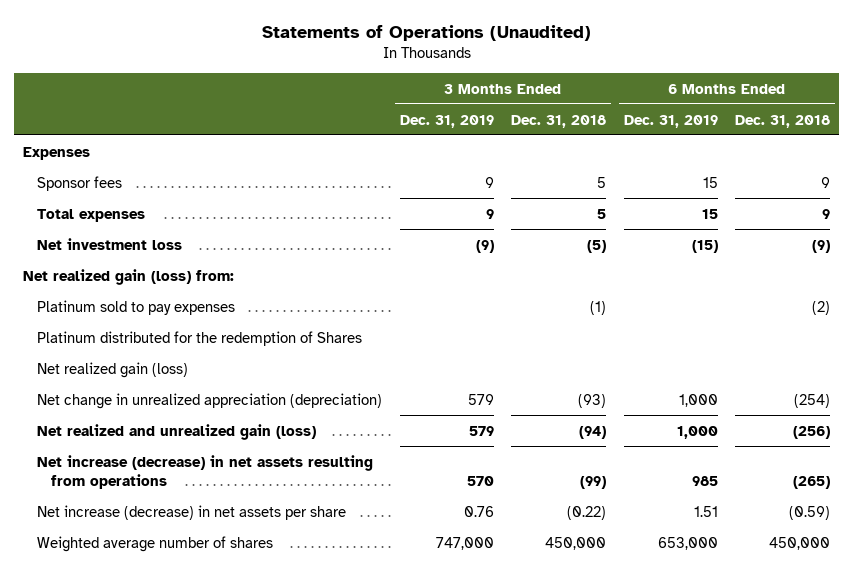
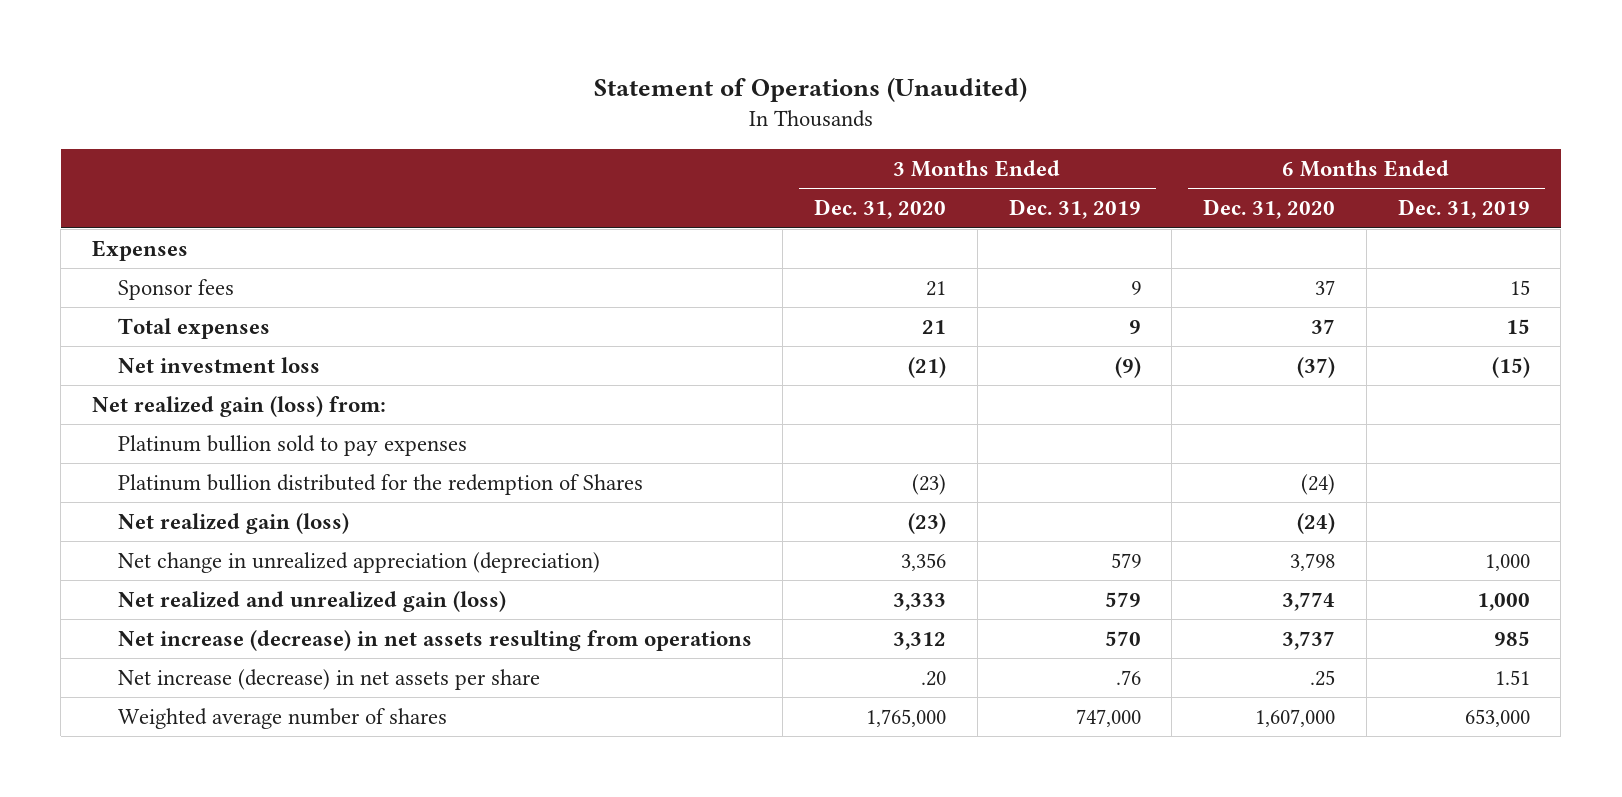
[261,24,591,41] Statements of Operations (Unaudited) -> [593,76,1027,102] Statement of Operations (Unaudited)
[511,114,607,128] Dec. 31, 2018 -> none
[735,114,831,128] Dec. 31, 2018 -> none
none -> [814,199,947,220] Dec. 31, 2020
none -> [1203,199,1336,220] Dec. 31, 2020
[37,299,236,315] Platinum sold to pay expenses -> [117,434,467,456] Platinum bullion sold to pay expenses
[37,330,363,346] Platinum distributed for the redemption of Shares -> [117,473,643,495] Platinum bullion distributed for the redemption of Shares
[463,505,494,517] 0.76 -> [1115,669,1141,685] .76

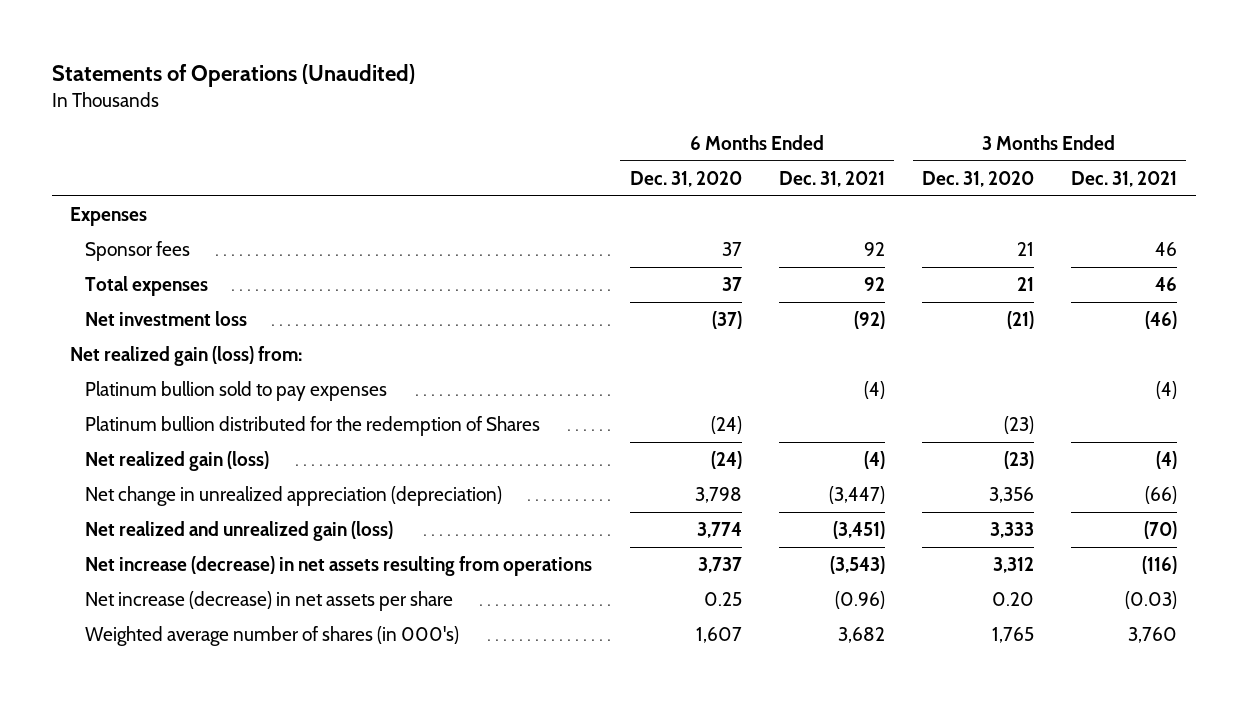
[593,76,1027,102] Statement of Operations (Unaudited) -> [51,64,415,88] Statements of Operations (Unaudited)
[1008,199,1141,220] Dec. 31, 2019 -> none
[1397,199,1530,220] Dec. 31, 2019 -> none
none -> [778,170,885,187] Dec. 31, 2021
none -> [1070,170,1177,187] Dec. 31, 2021
[921,670,947,686] .20 -> [991,591,1034,606] 0.20
[1310,669,1336,686] .25 -> [703,591,742,606] 0.25
[117,707,447,729] Weighted average number of shares -> [85,625,460,646] Weighted average number of shares (in 000's)
[866,708,947,727] 1,765,000 -> [991,626,1034,643] 1,765
[1255,708,1336,727] 1,607,000 -> [695,626,742,643] 1,607

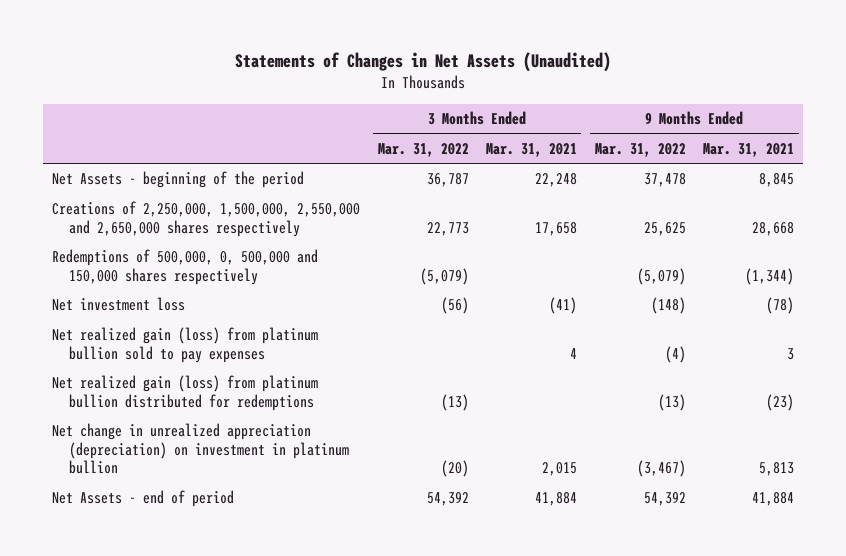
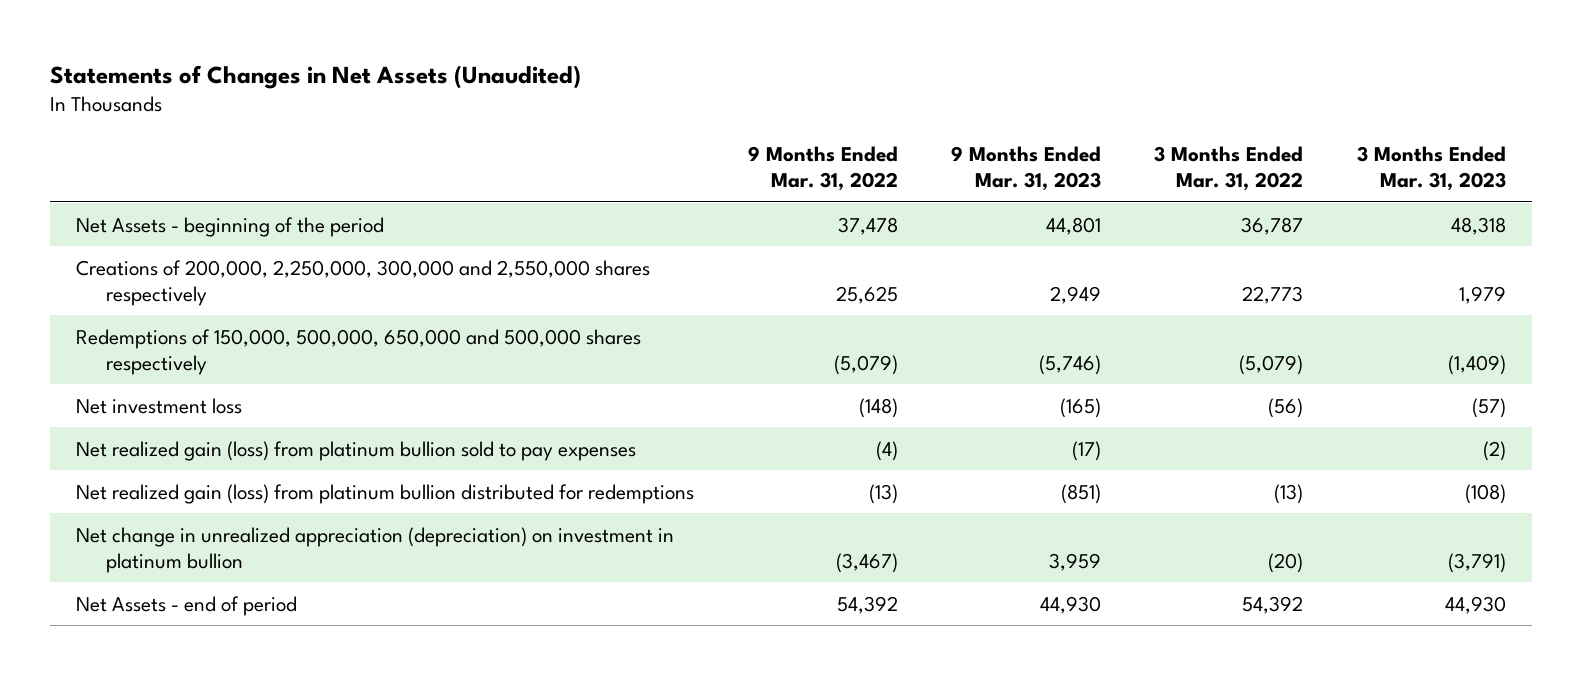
[486,142,578,157] Mar. 31, 2021 -> none
[703,142,795,157] Mar. 31, 2021 -> none
none -> [951,146,1102,192] 9 Months Ended Mar. 31, 2023
none -> [1356,146,1506,192] 3 Months Ended Mar. 31, 2023
[52,201,361,237] Creations of 2,250,000, 1,500,000, 2,550,000 and 2,650,000 shares respectively -> [76,259,651,306] Creations of 200,000, 2,250,000, 300,000 and 2,550,000 shares respectively
[52,249,319,285] Redemptions of 500,000, 0, 500,000 and 150,000 shares respectively -> [76,328,642,375] Redemptions of 150,000, 500,000, 650,000 and 500,000 shares respectively

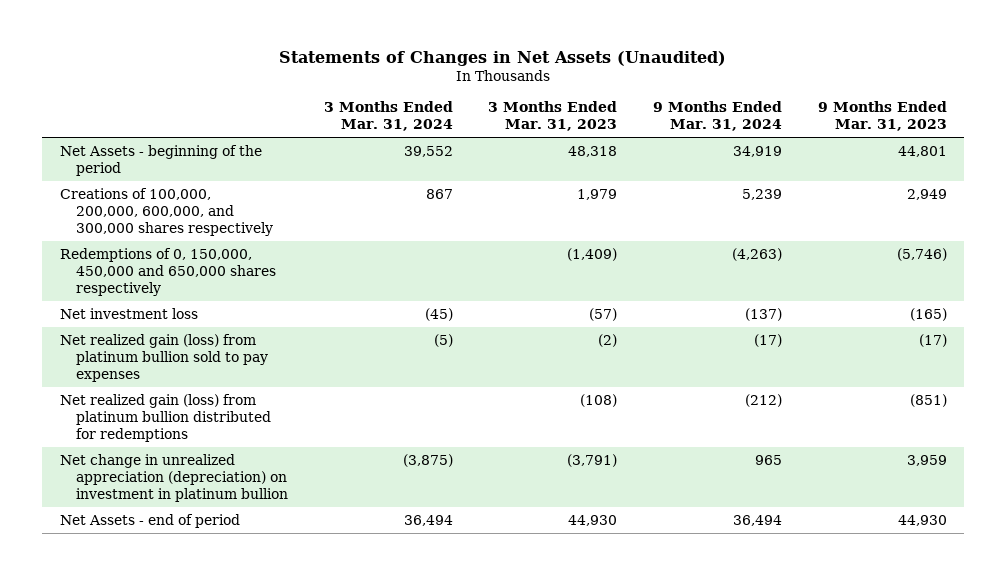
[747,146,898,192] 9 Months Ended Mar. 31, 2022 -> none
[1154,146,1304,192] 3 Months Ended Mar. 31, 2022 -> none
none -> [323,101,453,131] 3 Months Ended Mar. 31, 2024
none -> [653,101,783,131] 9 Months Ended Mar. 31, 2024
[76,259,651,306] Creations of 200,000, 2,250,000, 300,000 and 2,550,000 shares respectively -> [60,187,274,236] Creations of 100,000, 200,000, 600,000, and 300,000 shares respectively
[76,328,642,375] Redemptions of 150,000, 500,000, 650,000 and 500,000 shares respectively -> [60,247,277,296] Redemptions of 0, 150,000, 450,000 and 650,000 shares respectively

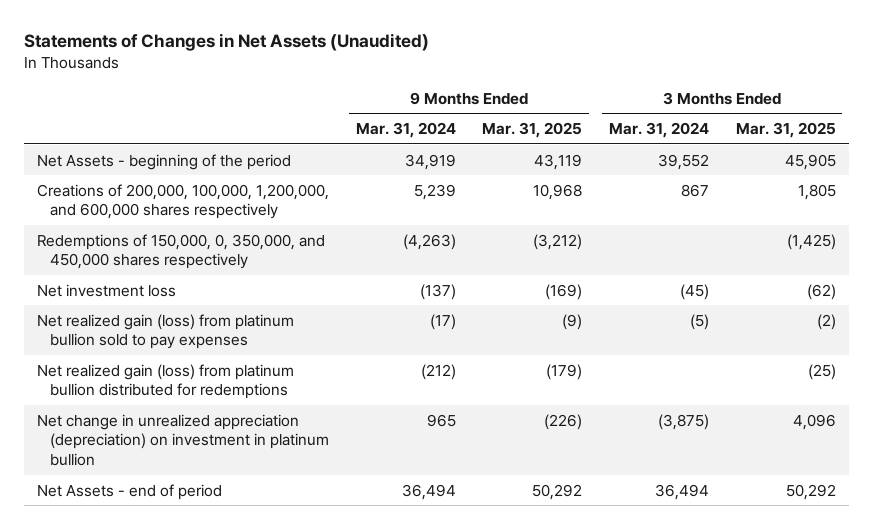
[488,101,618,131] 3 Months Ended Mar. 31, 2023 -> none
[817,101,947,131] 9 Months Ended Mar. 31, 2023 -> none
none -> [482,122,583,139] Mar. 31, 2025
none -> [735,122,836,139] Mar. 31, 2025
[60,187,274,236] Creations of 100,000, 200,000, 600,000, and 300,000 shares respectively -> [36,183,329,220] Creations of 200,000, 100,000, 1,200,000, and 600,000 shares respectively
[60,247,277,296] Redemptions of 0, 150,000, 450,000 and 650,000 shares respectively -> [36,233,325,270] Redemptions of 150,000, 0, 350,000, and 450,000 shares respectively

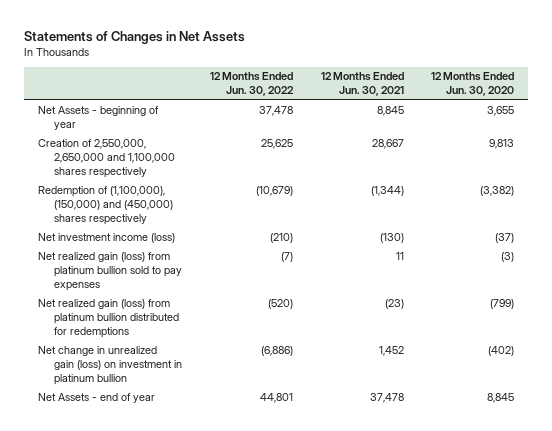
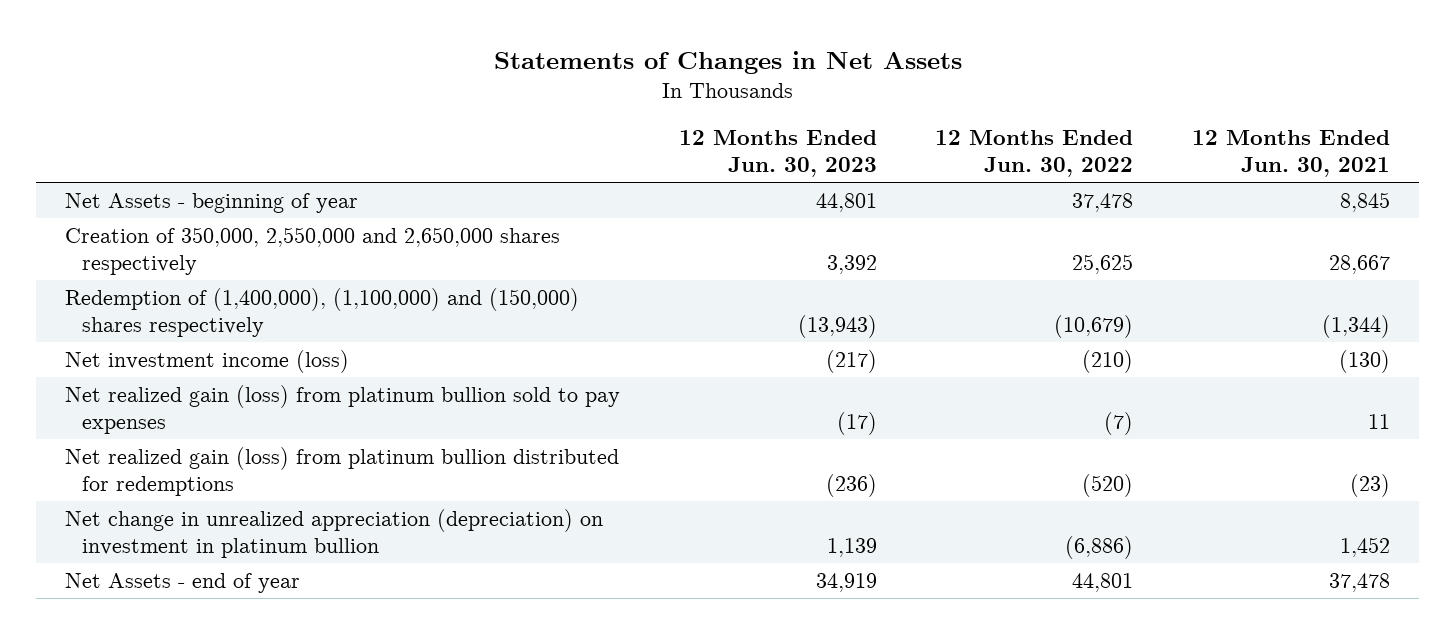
[431,72,515,97] 12 Months Ended Jun. 30, 2020 -> none
none -> [678,129,877,177] 12 Months Ended Jun. 30, 2023
[37,139,175,179] Creation of 2,550,000, 2,650,000 and 1,100,000 shares respectively -> [65,227,561,276] Creation of 350,000, 2,550,000 and 2,650,000 shares respectively
[37,186,173,226] Redemption of (1,100,000), (150,000) and (450,000) shares respectively -> [65,288,580,338] Redemption of (1,400,000), (1,100,000) and (150,000) shares respectively
[37,346,182,386] Net change in unrealized gain (loss) on investment in platinum bullion -> [65,509,604,559] Net change in unrealized appreciation (depreciation) on investment in platinum bullion

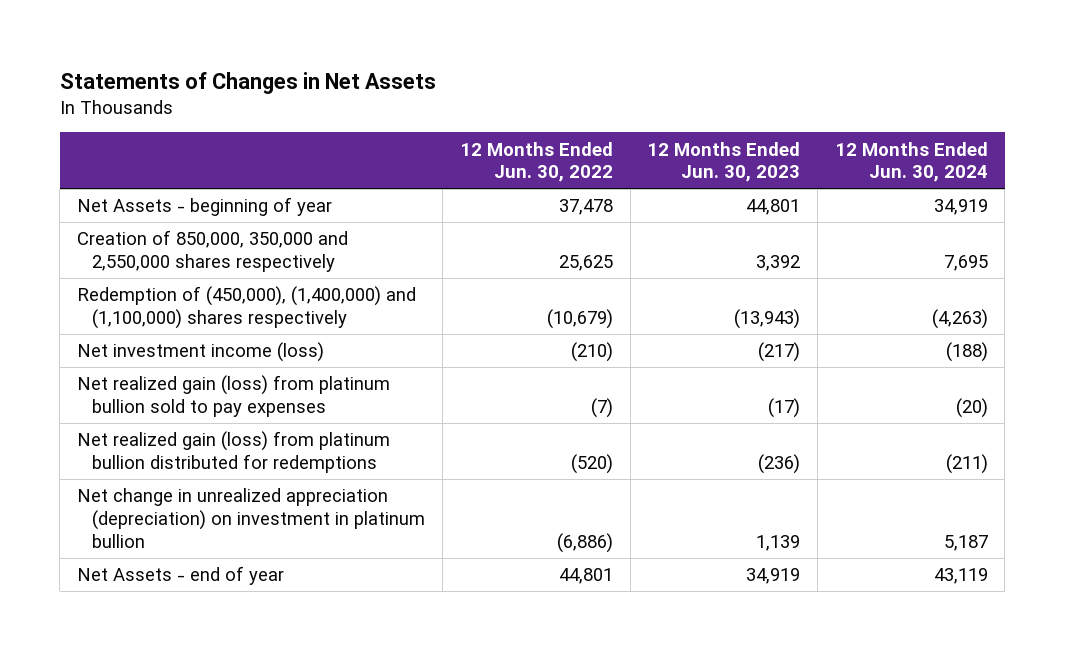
[1192,129,1391,177] 12 Months Ended Jun. 30, 2021 -> none
none -> [834,141,988,183] 12 Months Ended Jun. 30, 2024
[65,227,561,276] Creation of 350,000, 2,550,000 and 2,650,000 shares respectively -> [76,230,348,273] Creation of 850,000, 350,000 and 2,550,000 shares respectively
[65,288,580,338] Redemption of (1,400,000), (1,100,000) and (150,000) shares respectively -> [76,286,416,330] Redemption of (450,000), (1,400,000) and (1,100,000) shares respectively

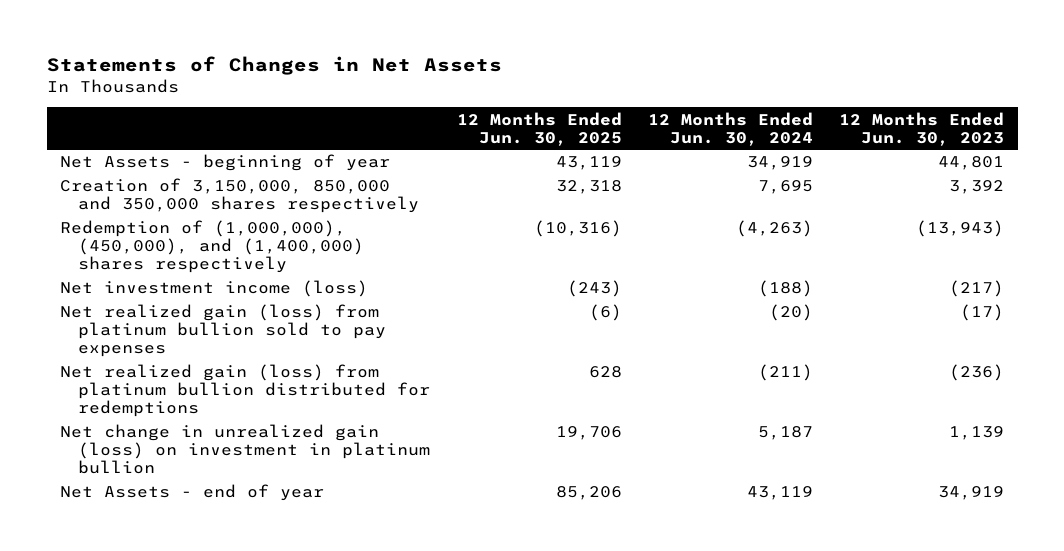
[459,141,613,183] 12 Months Ended Jun. 30, 2022 -> none
none -> [456,111,622,146] 12 Months Ended Jun. 30, 2025
[76,230,348,273] Creation of 850,000, 350,000 and 2,550,000 shares respectively -> [59,178,420,214] Creation of 3,150,000, 850,000 and 350,000 shares respectively
[76,286,416,330] Redemption of (450,000), (1,400,000) and (1,100,000) shares respectively -> [59,220,365,274] Redemption of (1,000,000), (450,000), and (1,400,000) shares respectively
[76,488,426,548] Net change in unrealized appreciation (depreciation) on investment in platinum bullion -> [59,424,431,475] Net change in unrealized gain (loss) on investment in platinum bullion

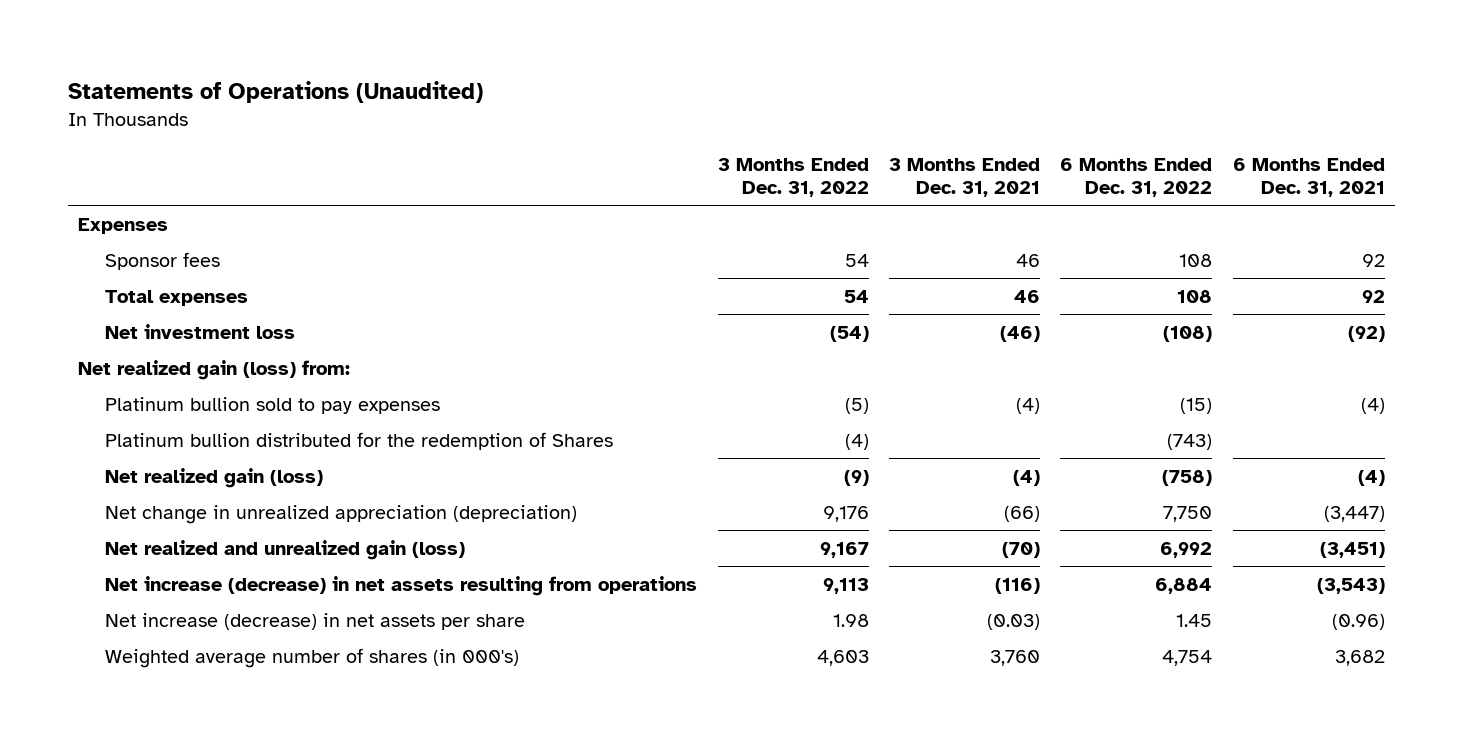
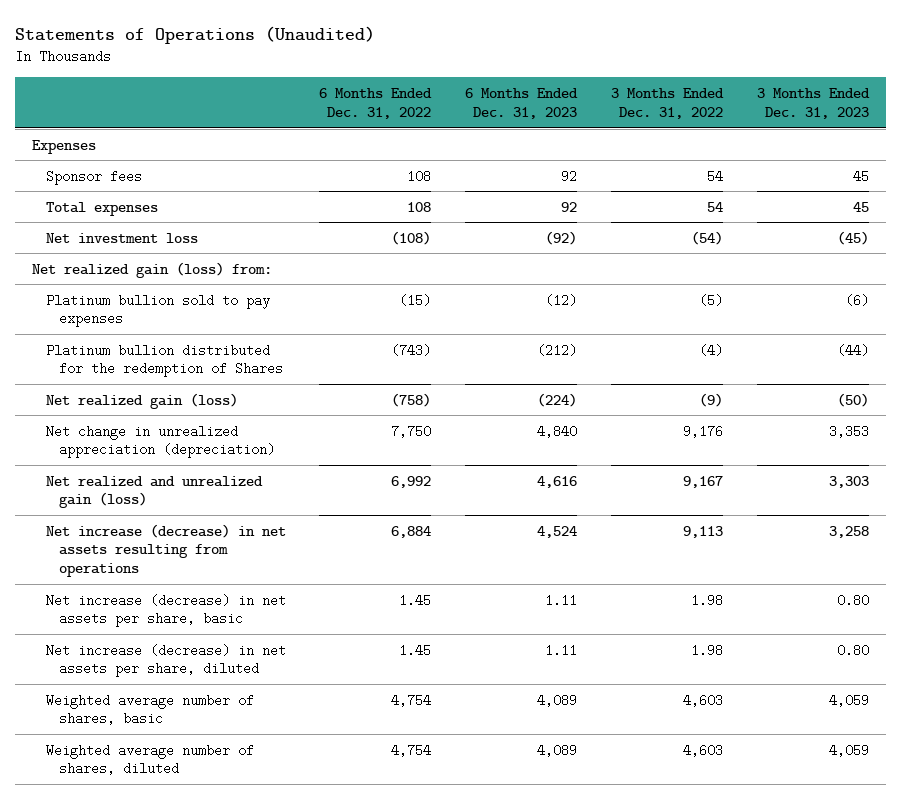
[888,158,1040,198] 3 Months Ended Dec. 31, 2021 -> none
[1232,158,1385,198] 6 Months Ended Dec. 31, 2021 -> none
none -> [465,87,579,119] 6 Months Ended Dec. 31, 2023
none -> [757,87,871,119] 3 Months Ended Dec. 31, 2023
[105,612,526,630] Net increase (decrease) in net assets per share -> [45,593,286,628] Net increase (decrease) in net assets per share, basic
none -> [45,643,286,678] Net increase (decrease) in net assets per share, diluted
[105,647,520,668] Weighted average number of shares (in 000's) -> [45,693,254,726] Weighted average number of shares, basic
none -> [45,743,254,776] Weighted average number of shares, diluted

